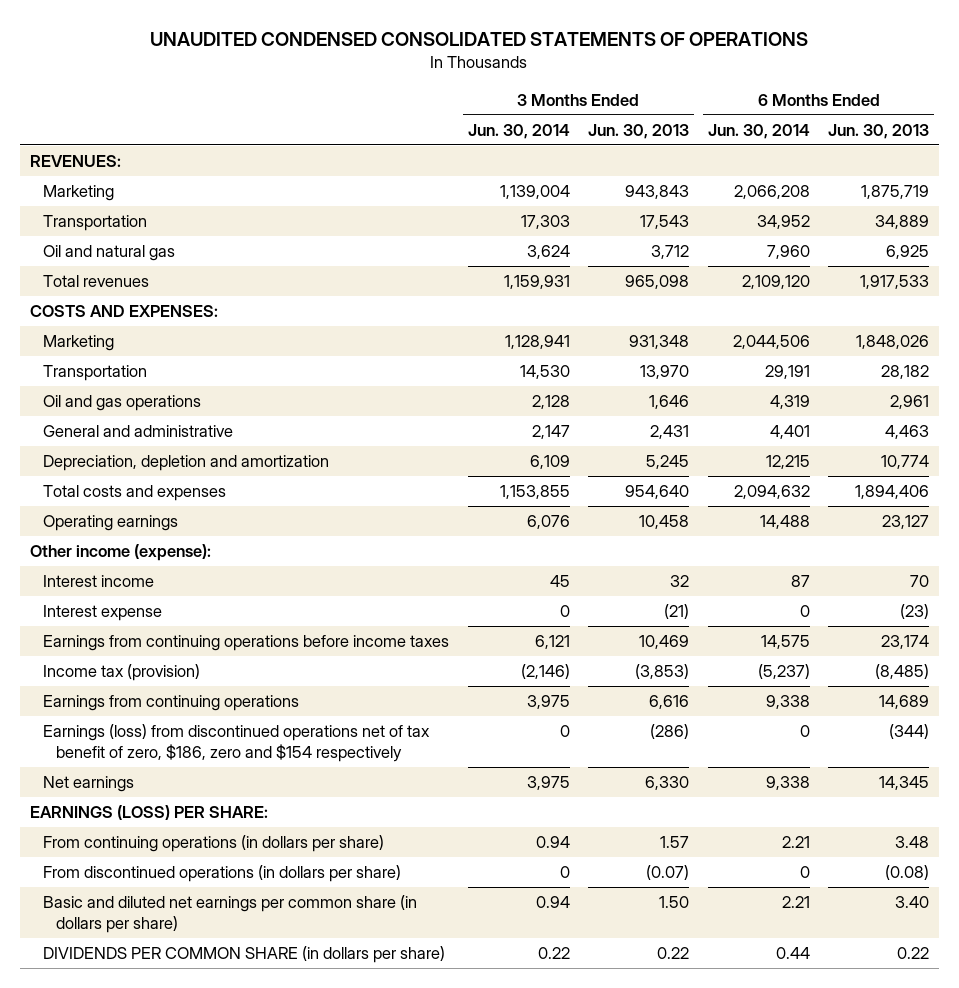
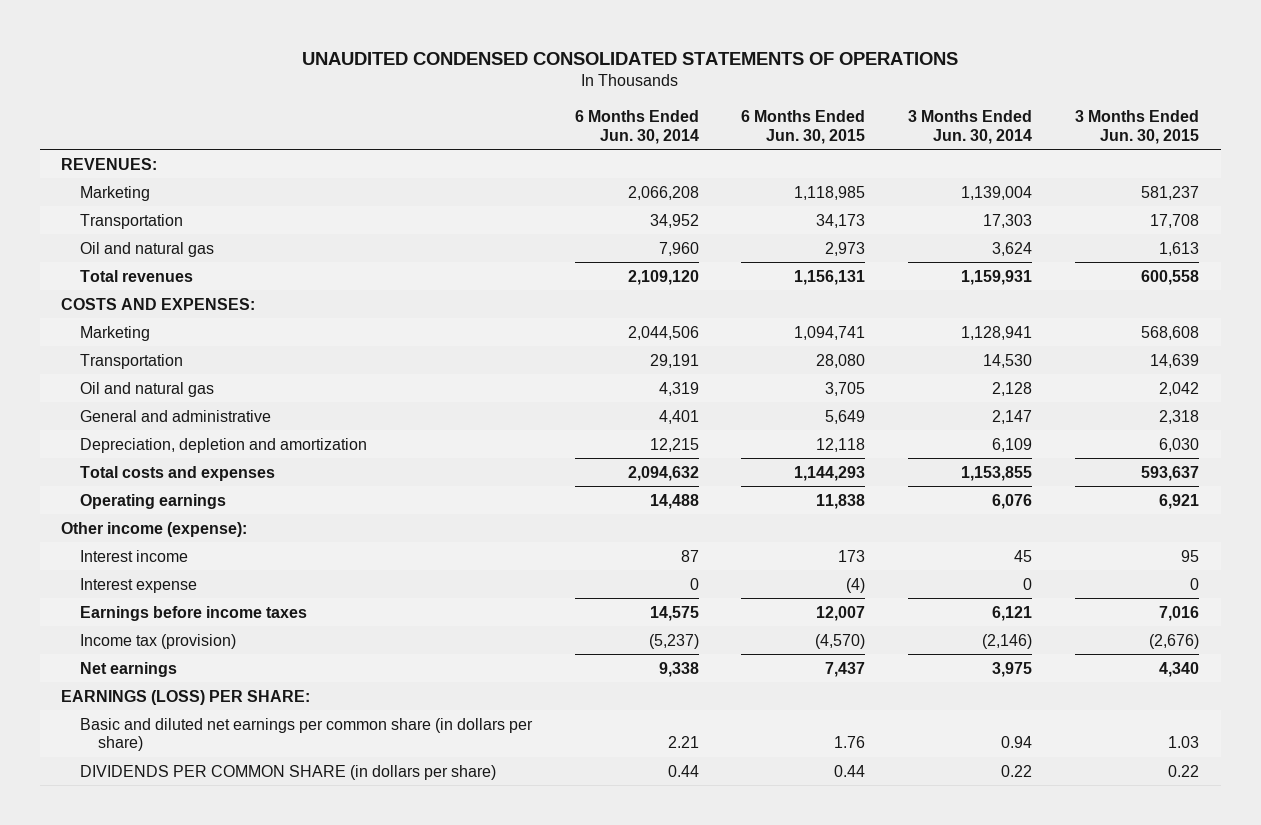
[588,123,690,139] Jun. 30, 2013 -> none
[828,123,930,139] Jun. 30, 2013 -> none
none -> [741,109,866,144] 6 Months Ended Jun. 30, 2015
none -> [1075,109,1200,144] 3 Months Ended Jun. 30, 2015
[42,395,201,412] Oil and gas operations -> [79,381,214,397] Oil and natural gas
[42,635,449,652] Earnings from continuing operations before income taxes -> [79,605,307,621] Earnings before income taxes
[42,695,299,712] Earnings from continuing operations -> none
[42,724,430,763] Earnings (loss) from discontinued operations net of tax benefit of zero, $186, zero and $154 respectively -> none
[42,835,384,853] From continuing operations (in dollars per share) -> none
[42,865,401,883] From discontinued operations (in dollars per share) -> none

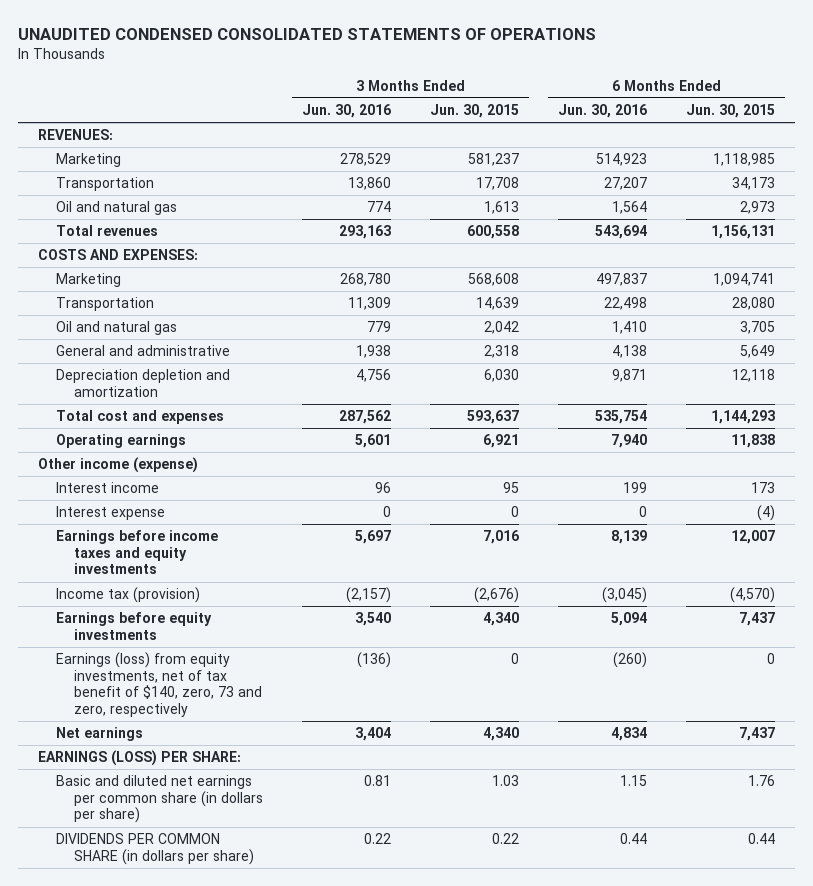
[574,109,699,144] 6 Months Ended Jun. 30, 2014 -> none
[908,109,1033,144] 3 Months Ended Jun. 30, 2014 -> none
none -> [302,103,392,118] Jun. 30, 2016
none -> [558,103,648,118] Jun. 30, 2016
[79,437,367,453] Depreciation, depletion and amortization -> [55,369,230,397] Depreciation depletion and amortization
[79,465,275,481] Total costs and expenses -> [55,410,224,425] Total cost and expenses
[61,521,248,537] Other income (expense): -> [37,457,198,474] Other income (expense)
[79,605,307,621] Earnings before income taxes -> [55,530,218,575] Earnings before income taxes and equity investments
none -> [55,612,212,640] Earnings before equity investments
none -> [55,652,263,718] Earnings (loss) from equity investments, net of tax benefit of $140, zero, 73 and zero, respectively

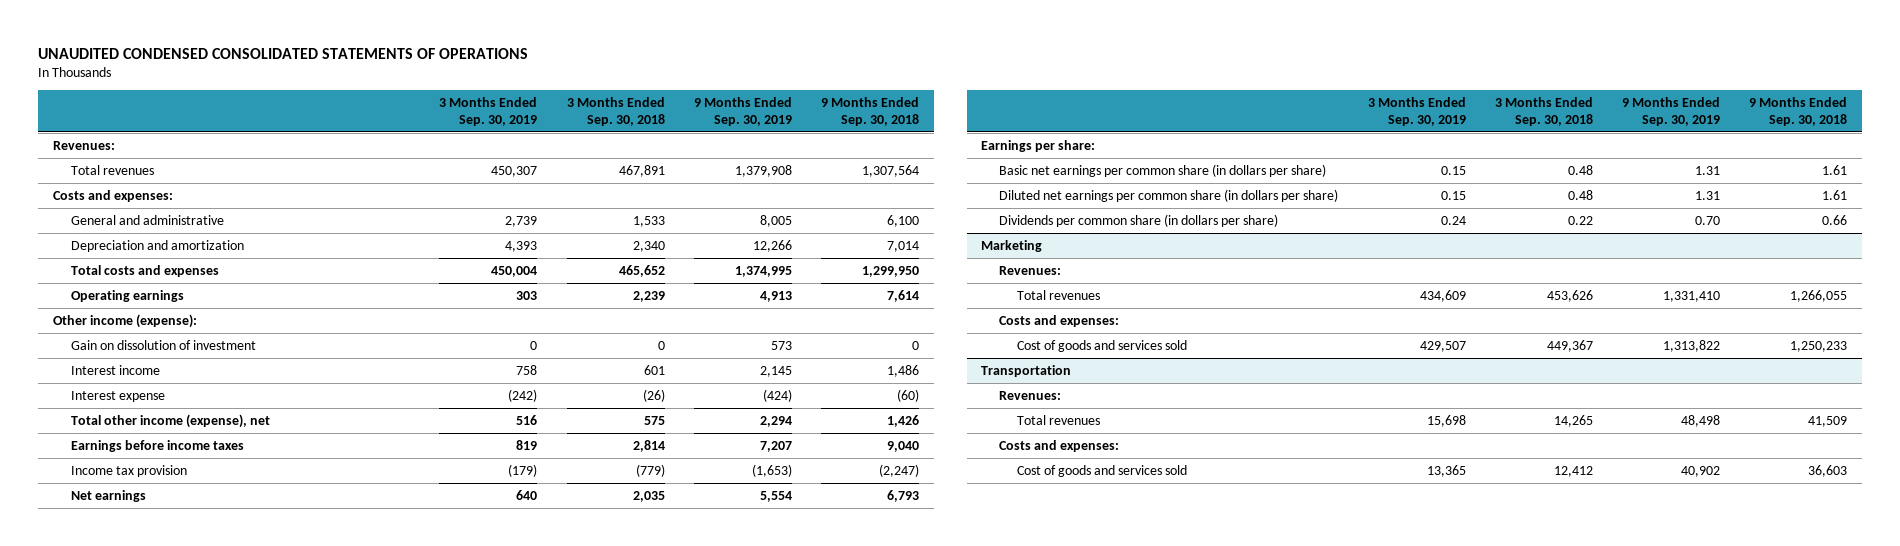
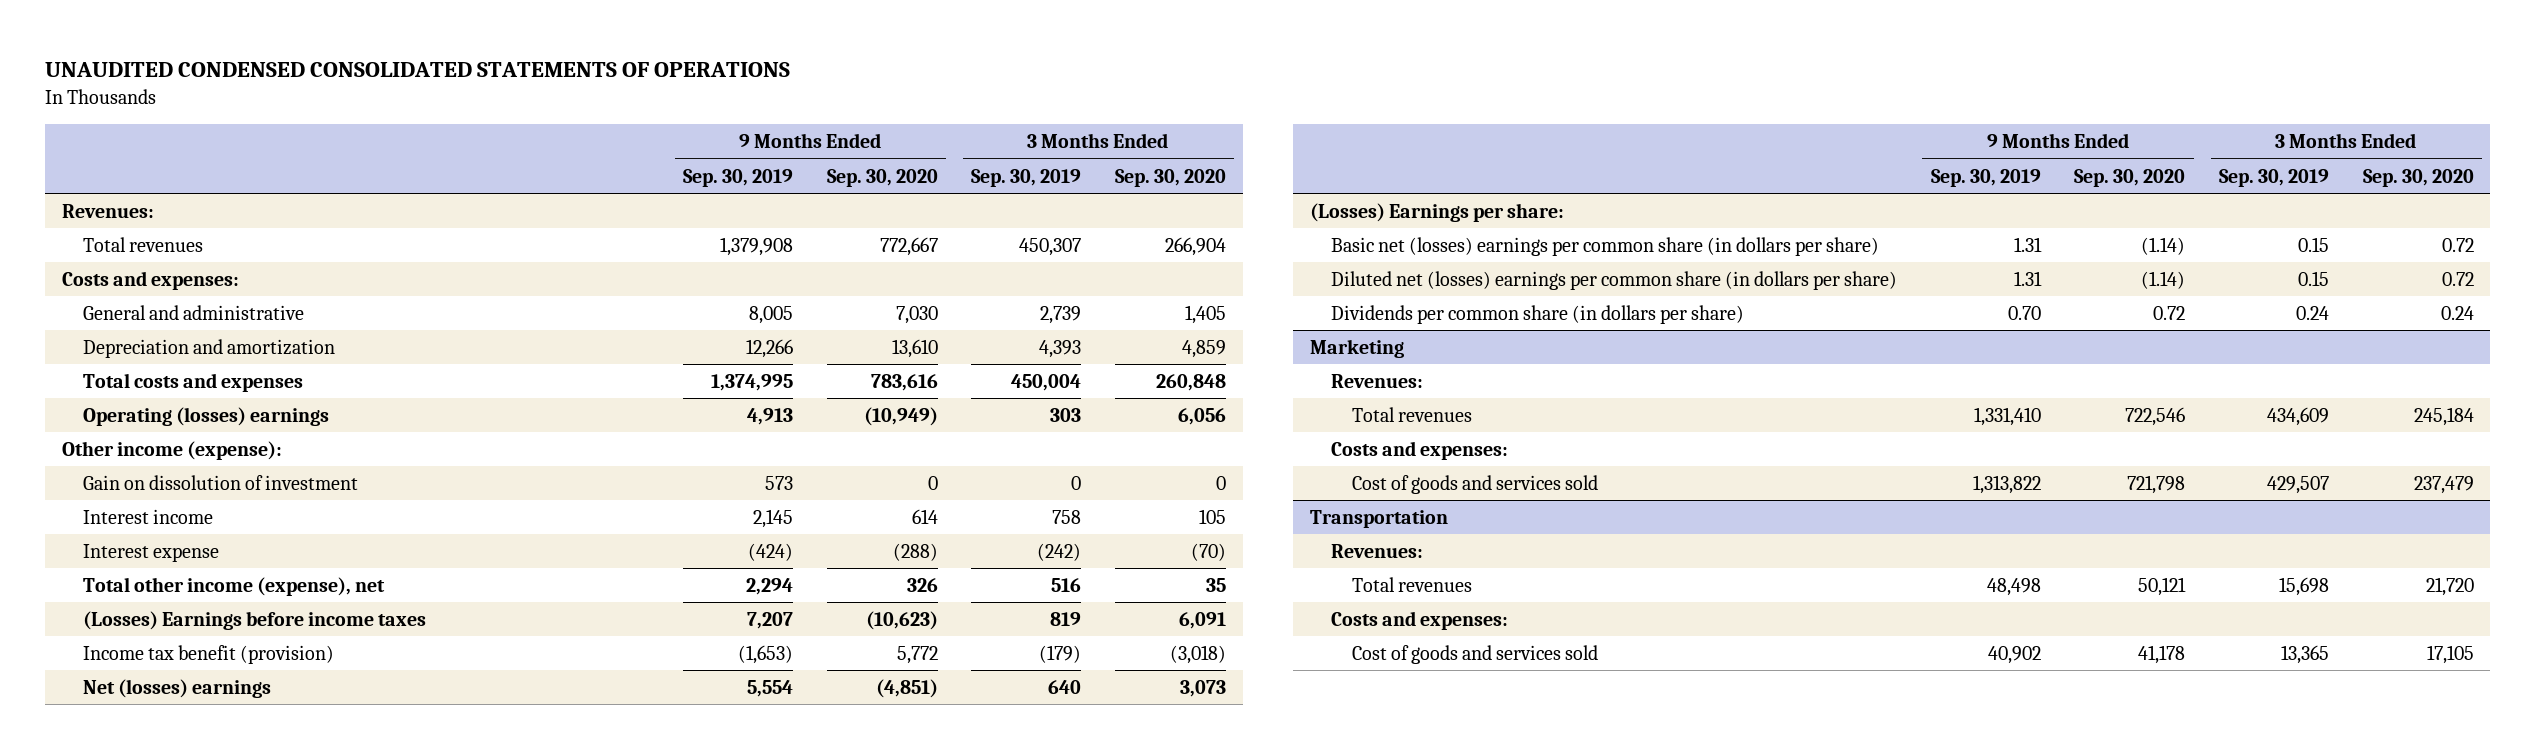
[566,97,665,126] 3 Months Ended Sep. 30, 2018 -> none
[820,97,919,126] 9 Months Ended Sep. 30, 2018 -> none
none -> [826,168,938,187] Sep. 30, 2020
none -> [1114,168,1226,187] Sep. 30, 2020
[71,289,185,302] Operating earnings -> [83,407,330,427] Operating (losses) earnings
[71,439,245,452] Earnings before income taxes -> [83,611,427,631] (Losses) Earnings before income taxes
[71,464,188,477] Income tax provision -> [83,645,335,665] Income tax benefit (provision)
[71,489,147,502] Net earnings -> [83,679,272,699] Net (losses) earnings
[981,139,1096,152] Earnings per share: -> [1309,203,1564,223] (Losses) Earnings per share:
[999,163,1327,177] Basic net earnings per common share (in dollars per share) -> [1331,237,1880,257] Basic net (losses) earnings per common share (in dollars per share)
[999,188,1339,202] Diluted net earnings per common share (in dollars per share) -> [1331,271,1898,291] Diluted net (losses) earnings per common share (in dollars per share)

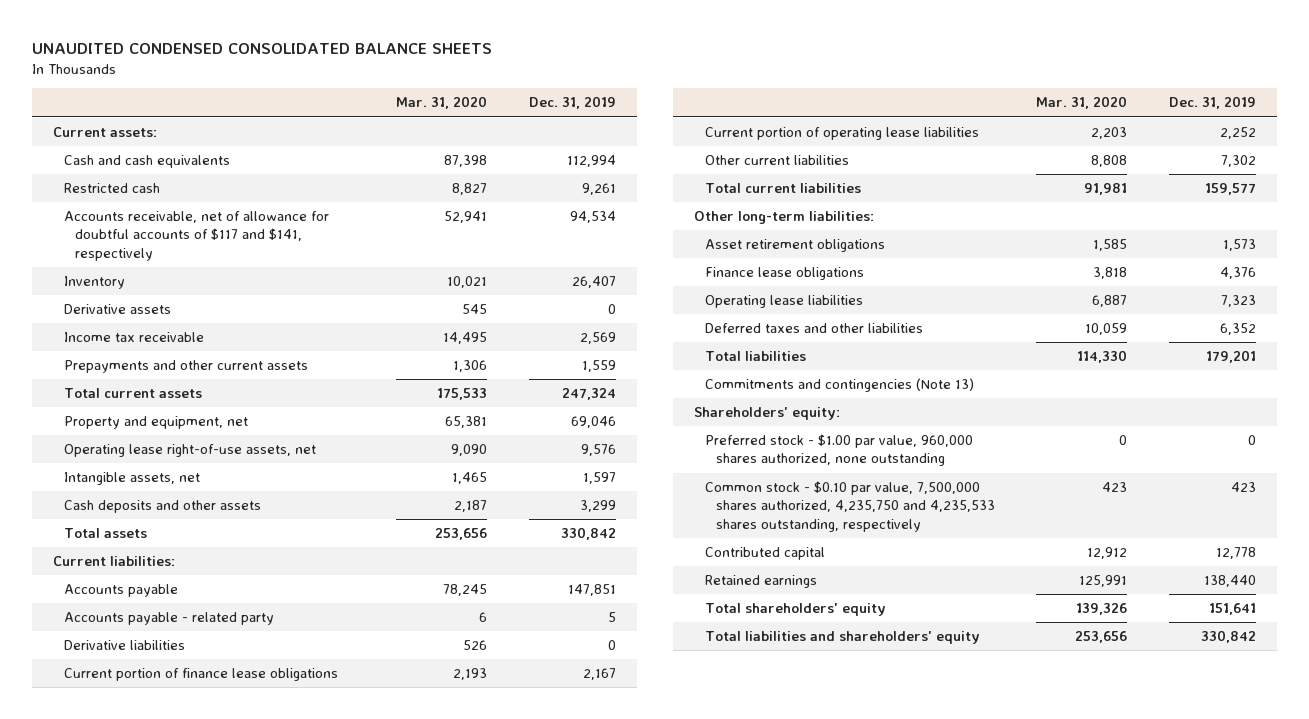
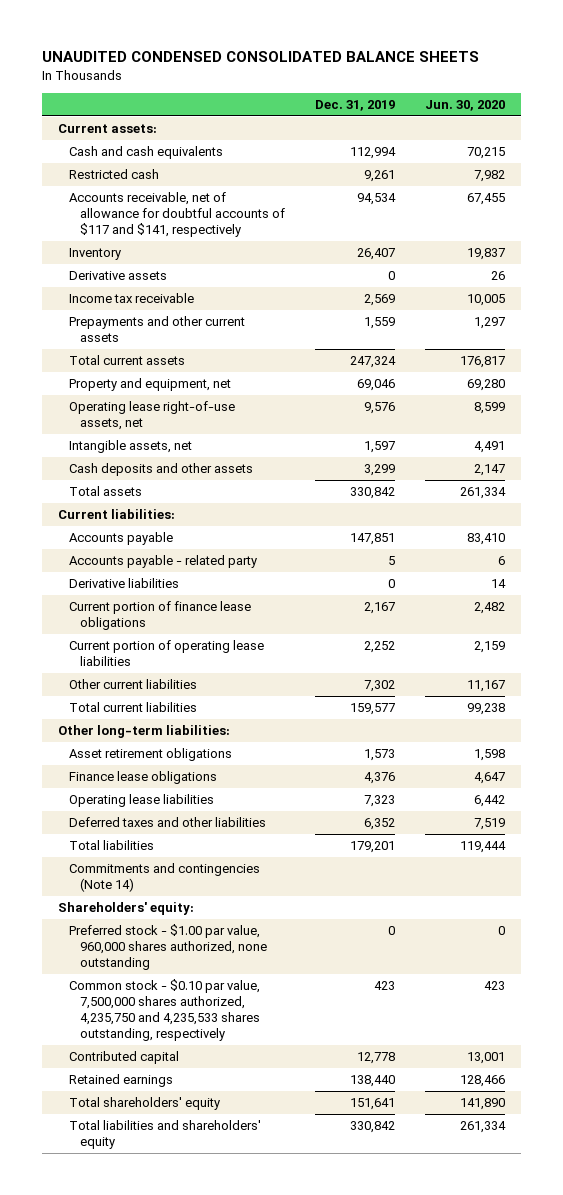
[395,96,487,110] Mar. 31, 2020 -> none
none -> [425,99,506,111] Jun. 30, 2020
[704,378,974,393] Commitments and contingencies (Note 13) -> [68,863,260,893] Commitments and contingencies (Note 14)

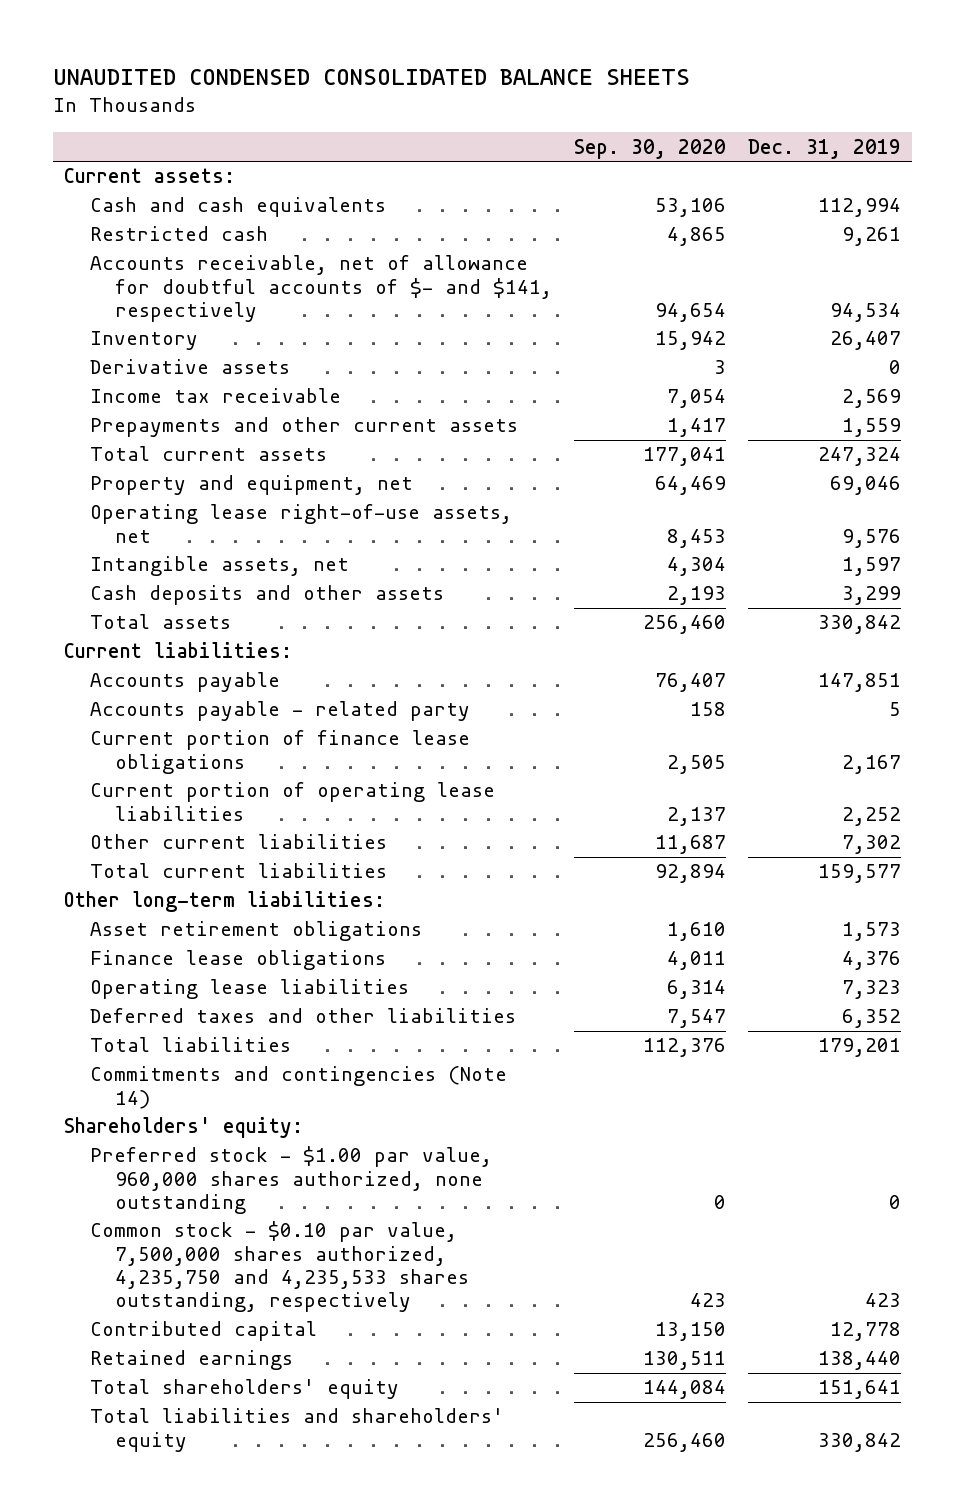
[425,99,506,111] Jun. 30, 2020 -> none
none -> [574,138,727,159] Sep. 30, 2020
[68,192,285,238] Accounts receivable, net of allowance for doubtful accounts of $117 and $141, respectively -> [89,255,552,323] Accounts receivable, net of allowance for doubtful accounts of $- and $141, respectively
[68,578,179,589] Derivative liabilities -> none

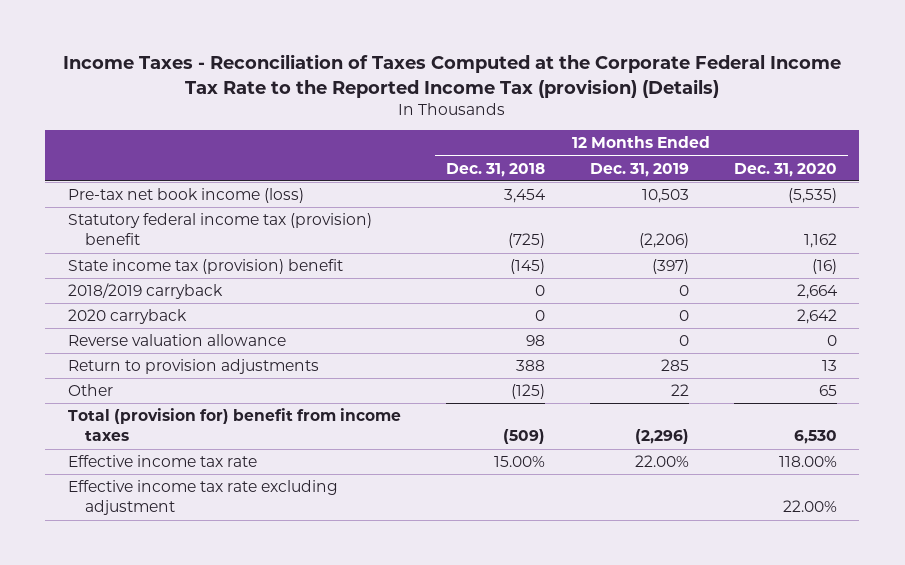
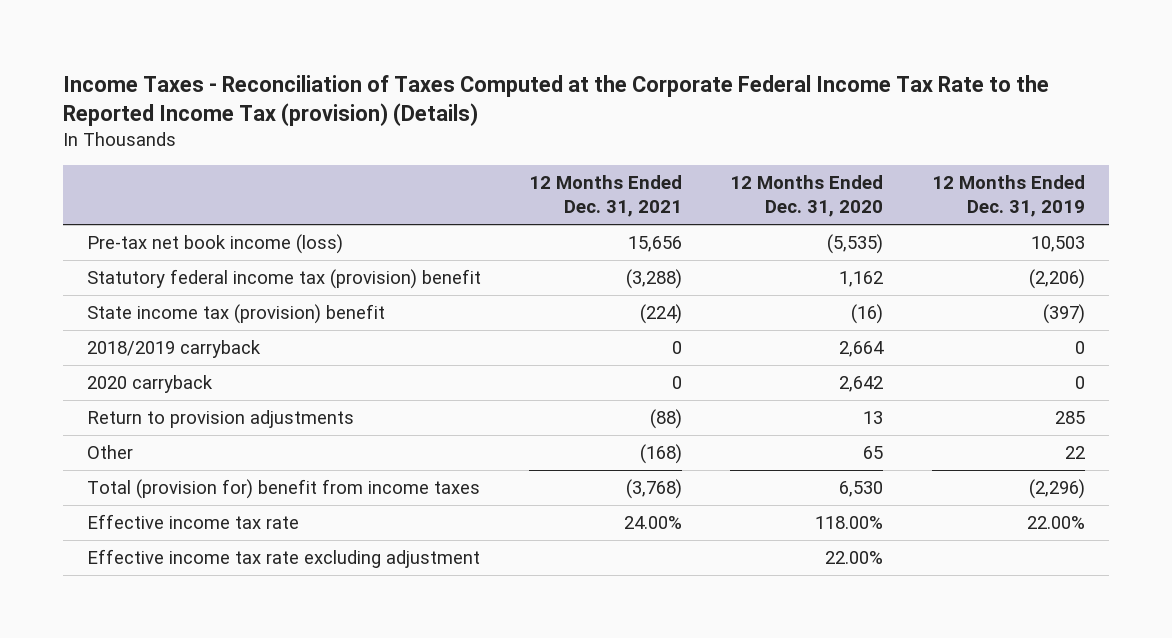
[445,162,545,177] Dec. 31, 2018 -> none
none -> [529,175,683,218] 12 Months Ended Dec. 31, 2021
[67,334,286,347] Reverse valuation allowance -> none

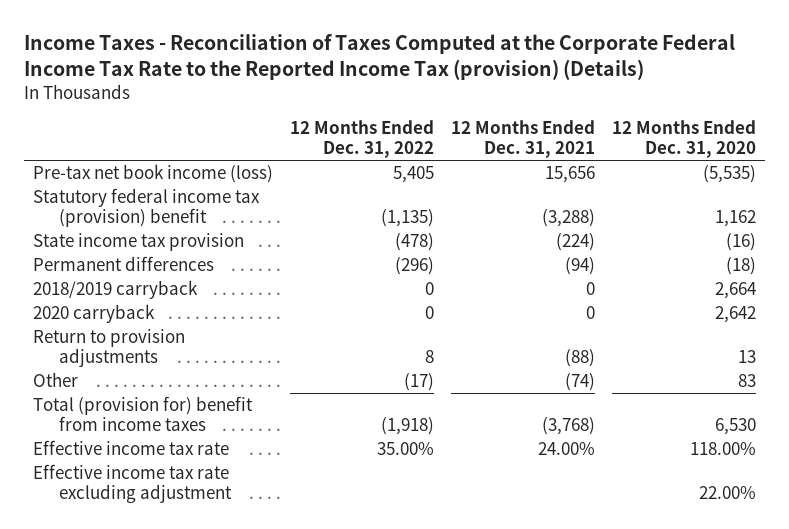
[931,175,1085,218] 12 Months Ended Dec. 31, 2019 -> none
none -> [289,120,434,159] 12 Months Ended Dec. 31, 2022
[86,304,385,325] State income tax (provision) benefit -> [32,233,244,252] State income tax provision
none -> [32,256,214,272] Permanent differences
[640,444,683,465] (168) -> [565,373,596,392] (74)
[863,446,884,460] 65 -> [738,374,757,388] 83

